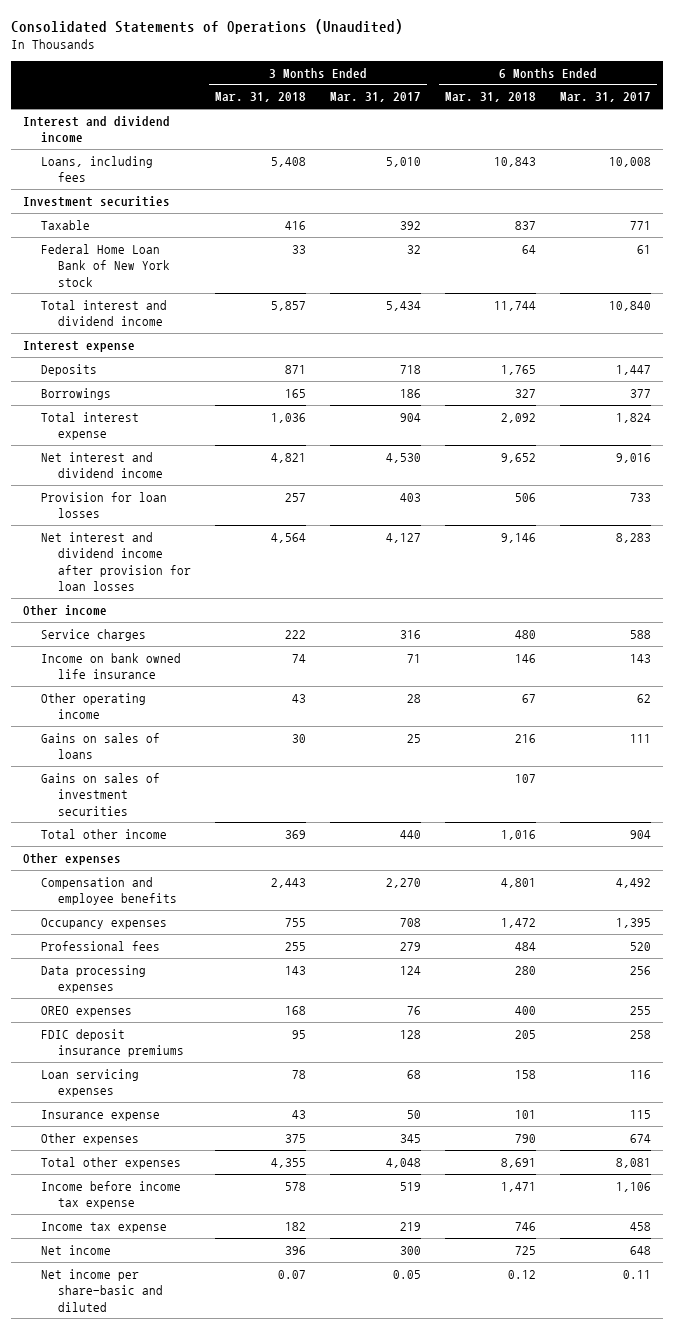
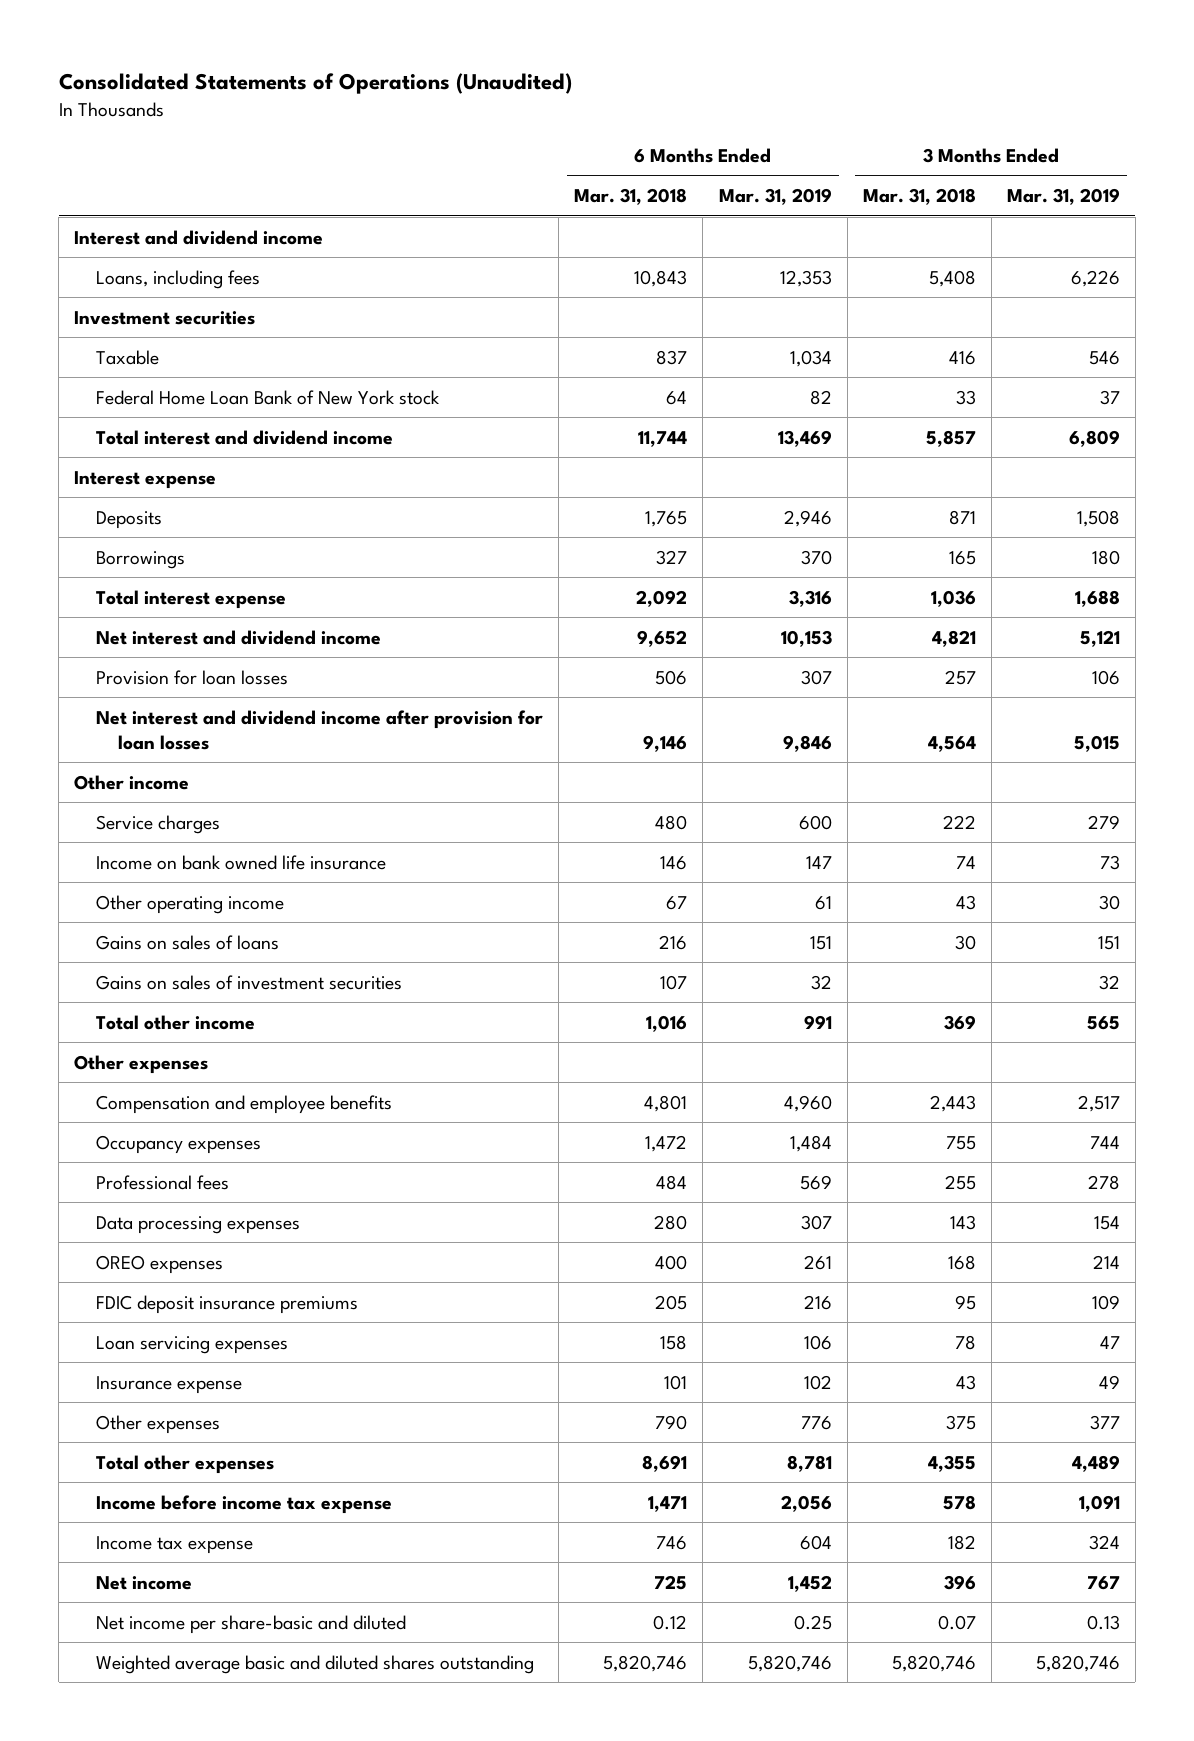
[329,92,421,103] Mar. 31, 2017 -> none
[559,92,651,103] Mar. 31, 2017 -> none
none -> [718,188,832,206] Mar. 31, 2019
none -> [1006,188,1120,206] Mar. 31, 2019
none -> [96,1654,535,1674] Weighted average basic and diluted shares outstanding

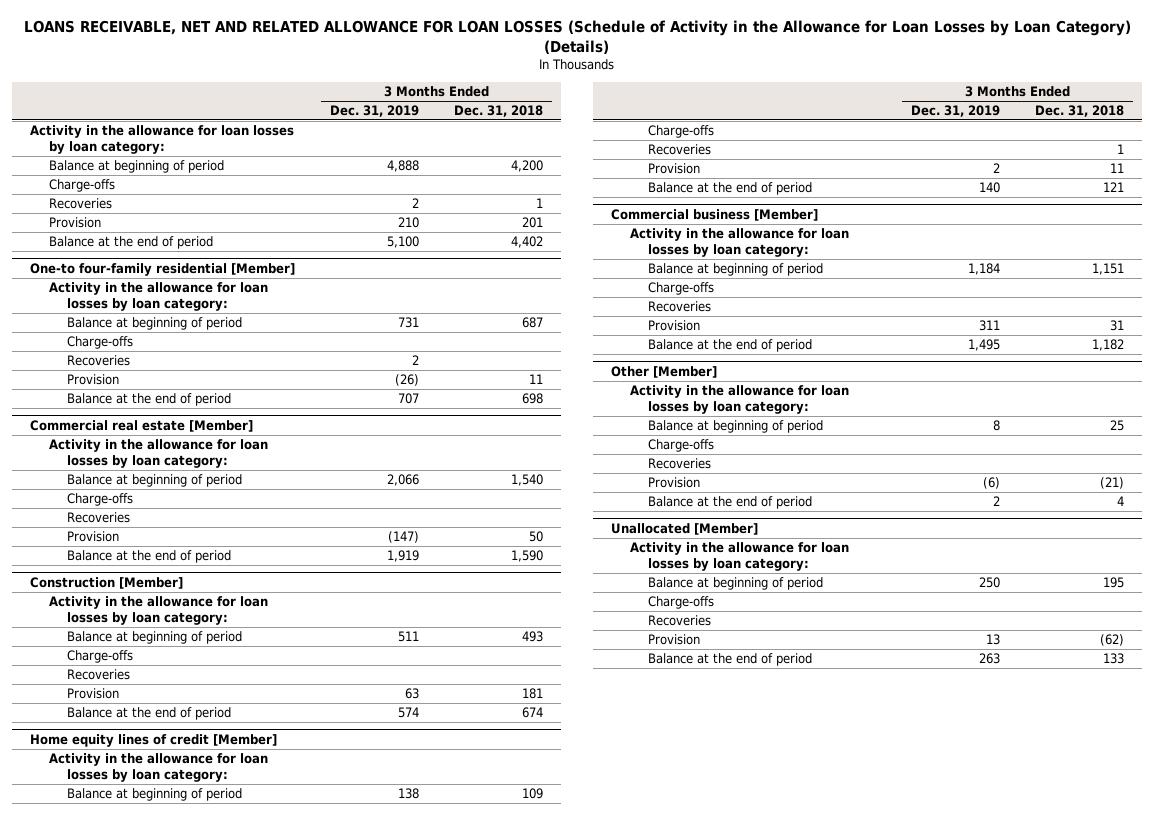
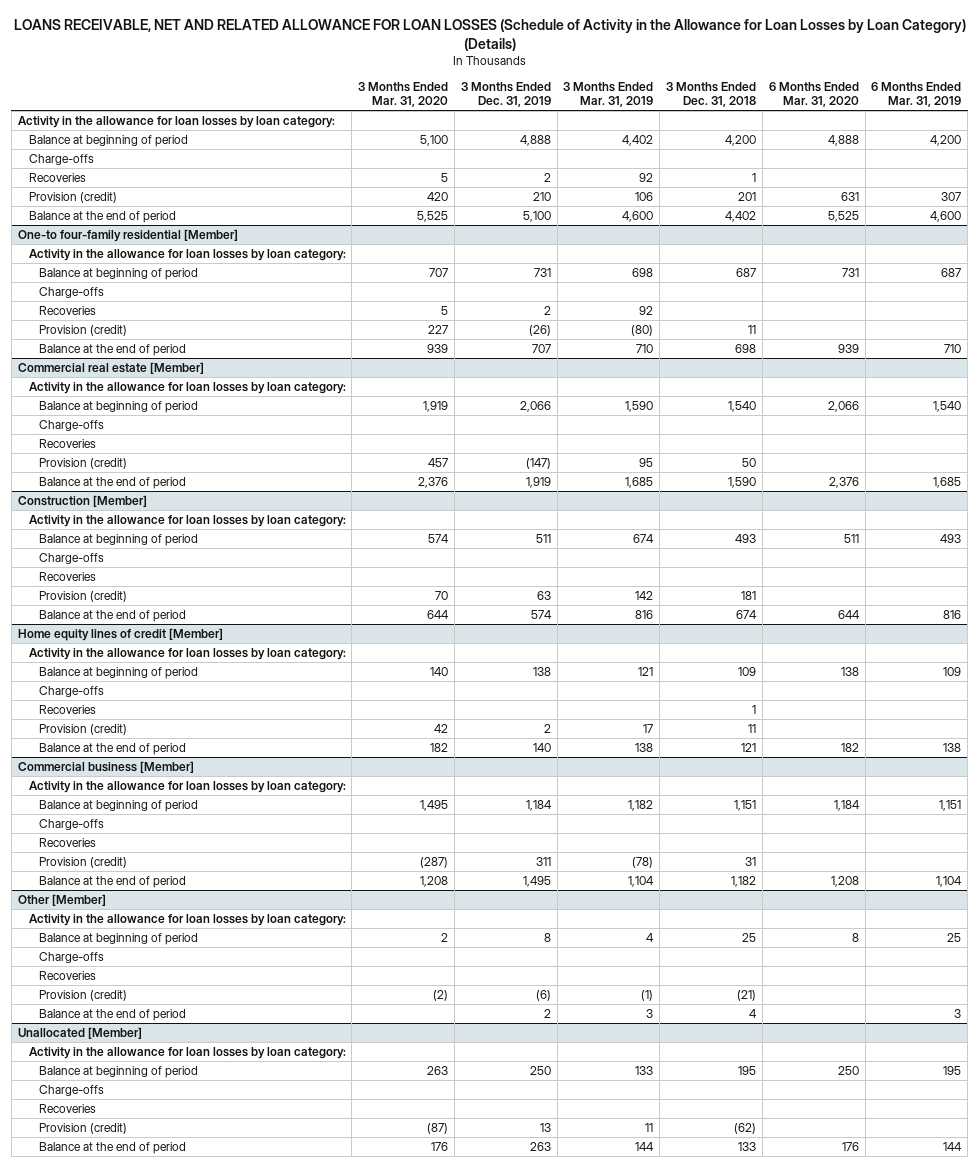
none -> [358,81,449,107] 3 Months Ended Mar. 31, 2020
none -> [563,81,654,107] 3 Months Ended Mar. 31, 2019
none -> [768,81,859,107] 6 Months Ended Mar. 31, 2020
none -> [871,81,962,107] 6 Months Ended Mar. 31, 2019
[48,217,101,229] Provision -> [28,191,117,203] Provision (credit)
[67,374,120,386] Provision -> [39,324,128,336] Provision (credit)
[67,531,120,543] Provision -> [39,457,128,469] Provision (credit)
[67,688,120,700] Provision -> [39,590,128,602] Provision (credit)
[648,163,701,175] Provision -> [39,723,128,735] Provision (credit)
[648,320,701,332] Provision -> [39,856,128,868] Provision (credit)
[648,477,701,489] Provision -> [39,989,128,1001] Provision (credit)
[648,634,701,646] Provision -> [39,1122,128,1134] Provision (credit)

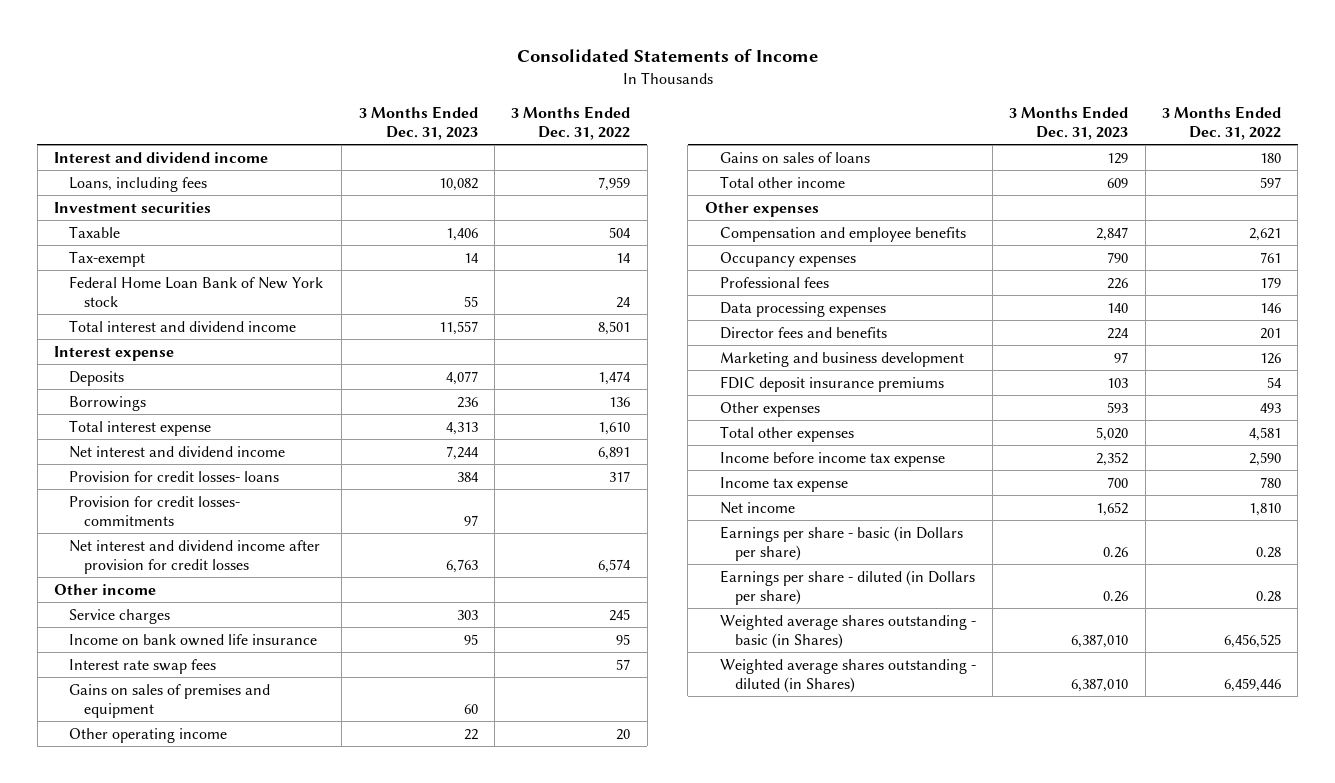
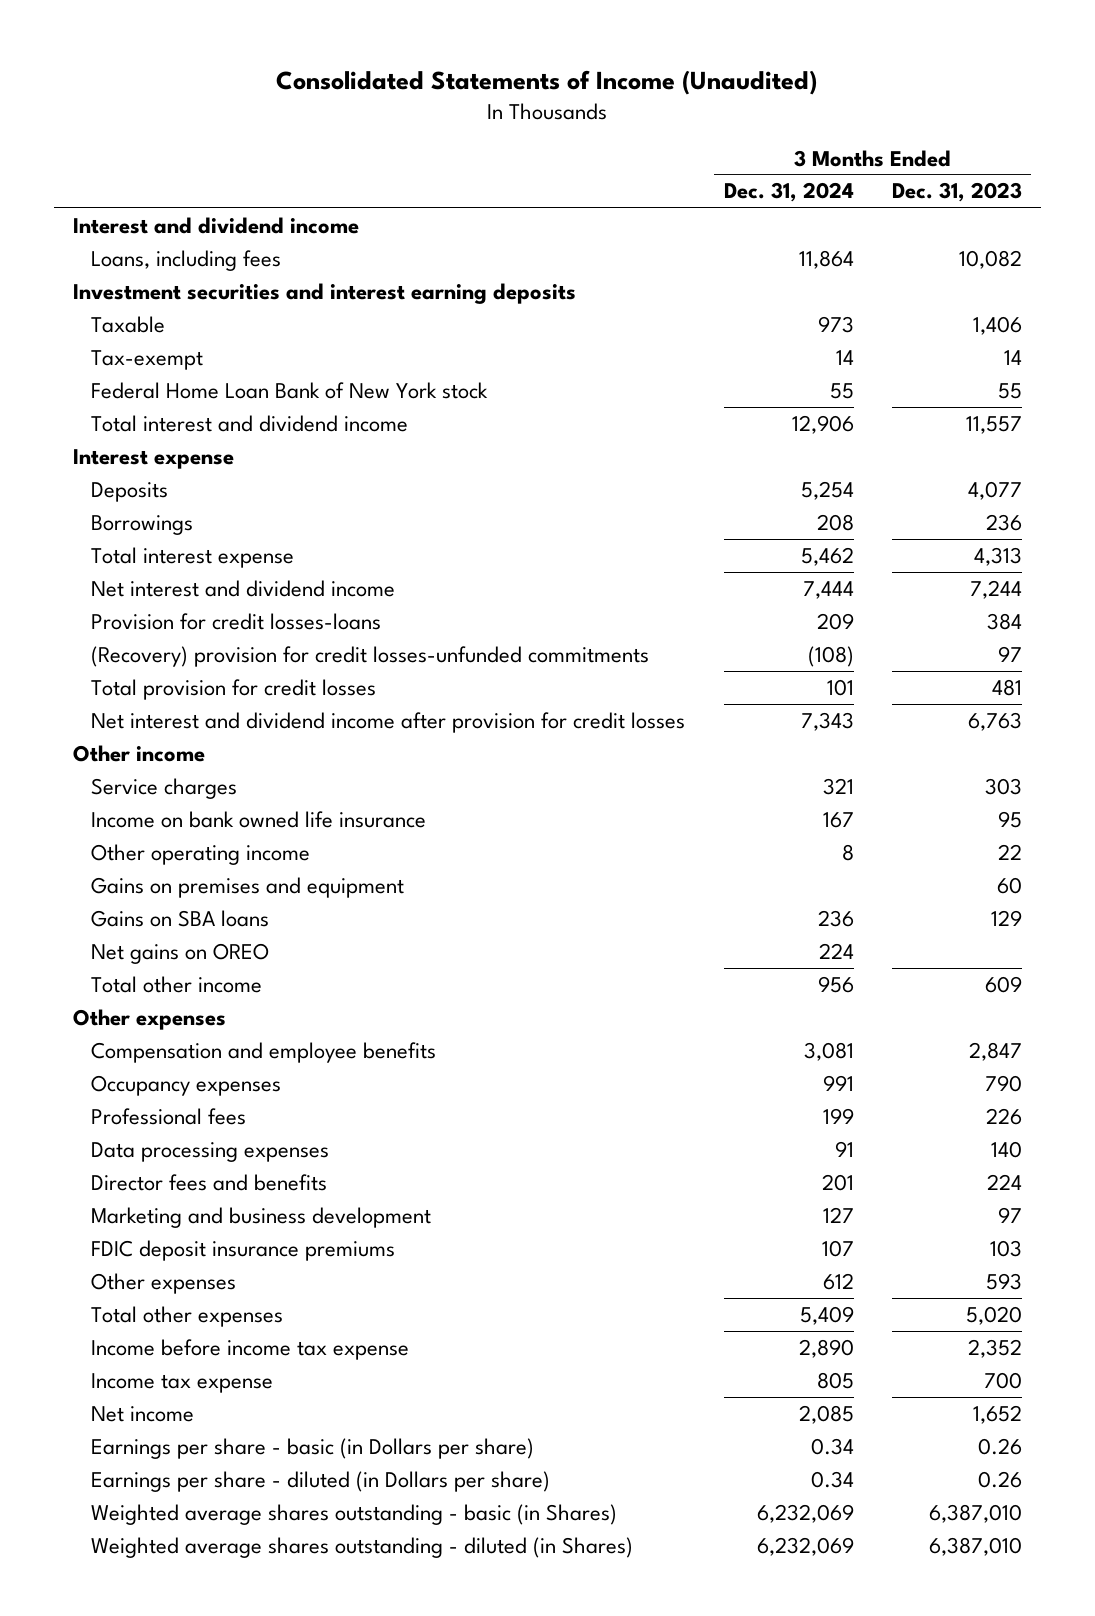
[516,49,818,63] Consolidated Statements of Income -> [276,69,818,95] Consolidated Statements of Income (Unaudited)
[511,105,631,141] 3 Months Ended Dec. 31, 2022 -> none
none -> [723,182,854,203] Dec. 31, 2024
[54,201,212,213] Investment securities -> none
none -> [73,282,577,304] Investment securities and interest earning deposits
[68,470,279,482] Provision for credit losses- loans -> [91,612,382,630] Provision for credit losses-loans
[68,495,240,526] Provision for credit losses- commitments -> [91,645,650,667] (Recovery) provision for credit losses-unfunded commitments
none -> [91,678,377,700] Total provision for credit losses
[68,658,216,674] Interest rate swap fees -> none
[68,683,270,718] Gains on sales of premises and equipment -> none
none -> [91,876,405,898] Gains on premises and equipment
[719,151,870,163] Gains on sales of loans -> [91,909,270,927] Gains on SBA loans
none -> [91,942,270,964] Net gains on OREO

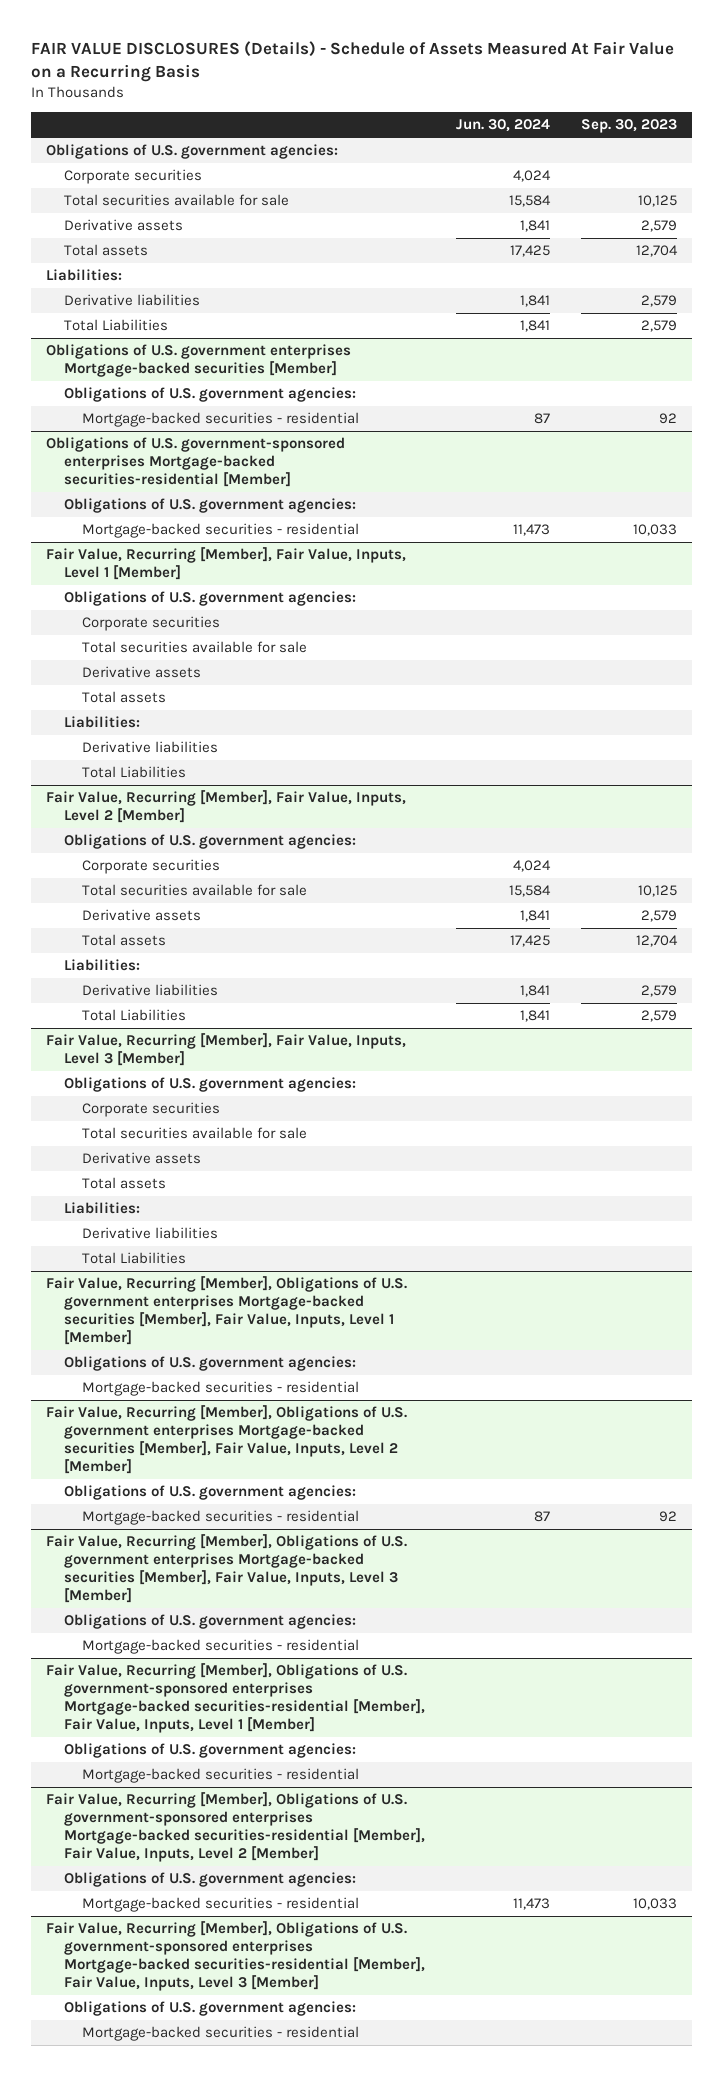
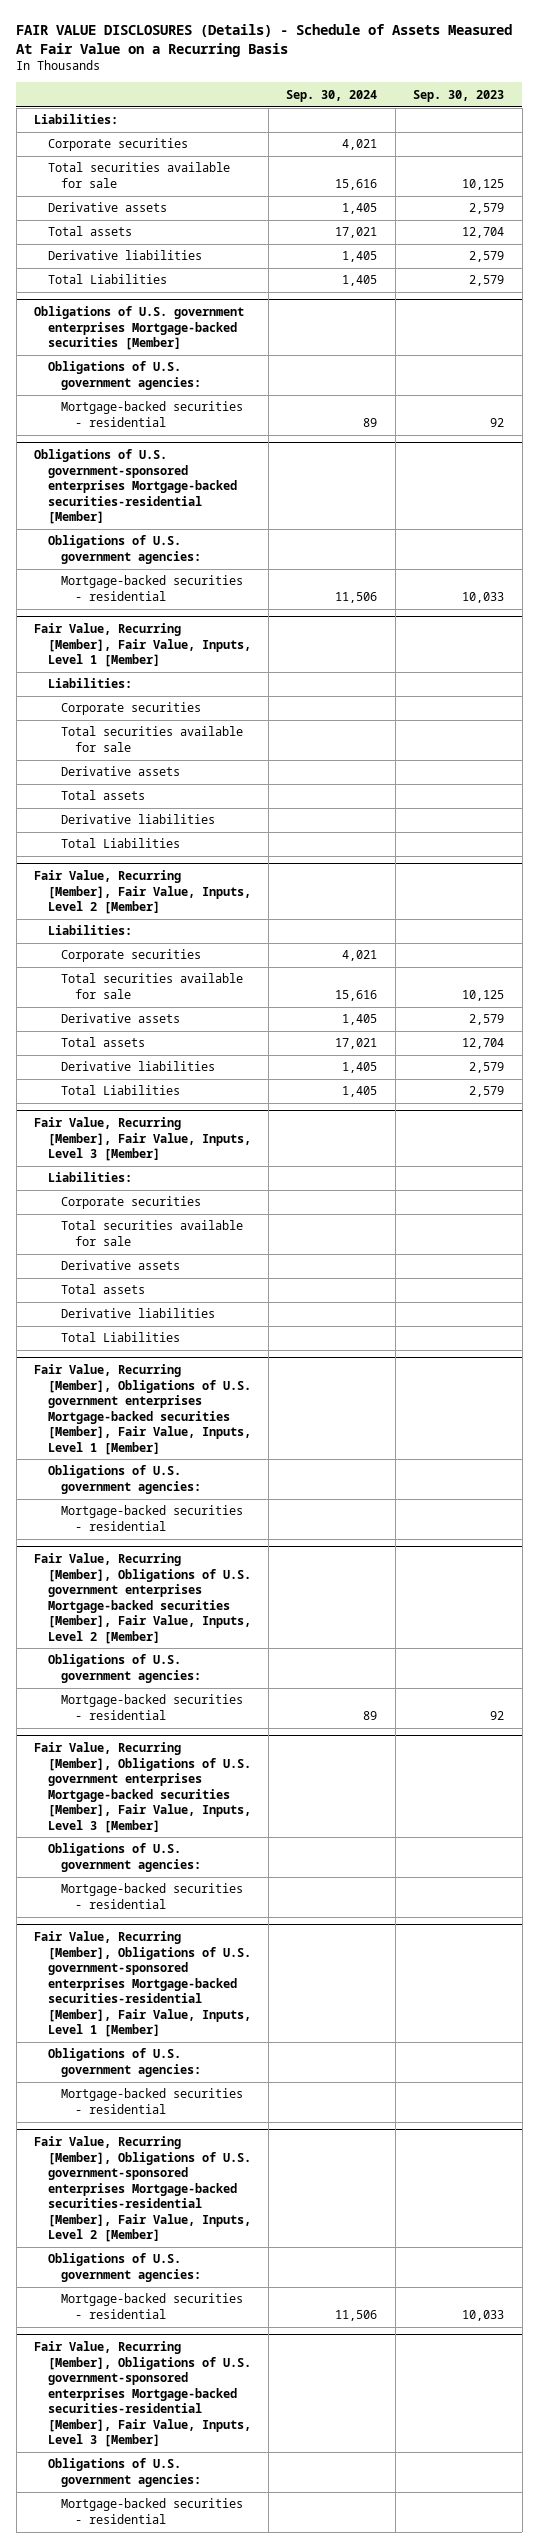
[455,119,550,133] Jun. 30, 2024 -> none
none -> [286,89,378,102] Sep. 30, 2024
[46,144,339,160] Obligations of U.S. government agencies: -> none
[46,269,123,282] Liabilities: -> [34,114,119,125] Liabilities:
[63,591,356,607] Obligations of U.S. government agencies: -> none
[63,716,140,729] Liabilities: -> [47,678,132,689] Liabilities:
[63,834,356,850] Obligations of U.S. government agencies: -> none
[63,959,140,972] Liabilities: -> [47,925,132,936] Liabilities:
[63,1077,356,1093] Obligations of U.S. government agencies: -> none
[63,1202,140,1215] Liabilities: -> [47,1172,132,1183] Liabilities:

